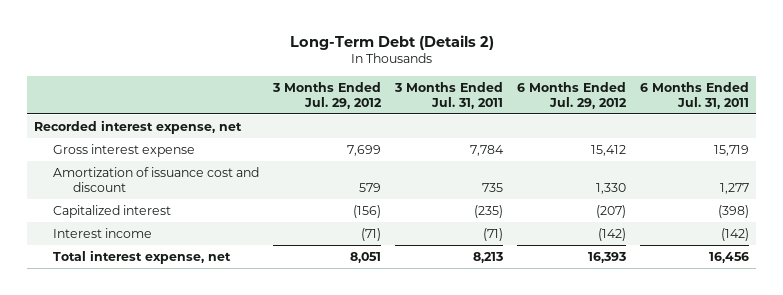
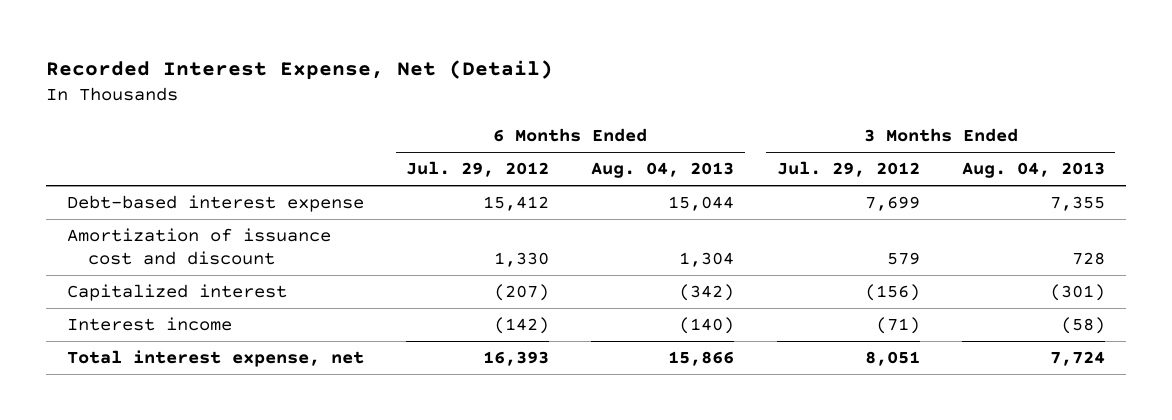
[289,34,494,50] Long-Term Debt (Details 2) -> [45,59,553,80] Recorded Interest Expense, Net (Detail)
[394,81,504,109] 3 Months Ended Jul. 31, 2011 -> none
[640,81,750,109] 6 Months Ended Jul. 31, 2011 -> none
none -> [591,162,735,179] Aug. 04, 2013
none -> [961,162,1105,179] Aug. 04, 2013
[34,119,243,134] Recorded interest expense, net -> none
[53,143,196,157] Gross interest expense -> [66,195,364,213] Debt-based interest expense

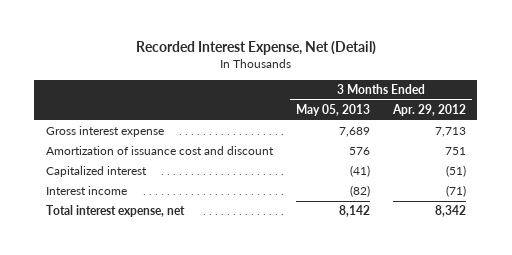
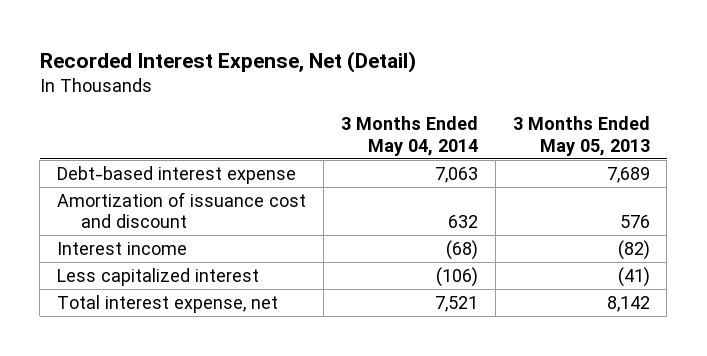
[391,103,466,116] Apr. 29, 2012 -> none
none -> [340,116,478,156] 3 Months Ended May 04, 2014
[45,126,164,138] Gross interest expense -> [57,165,297,184] Debt-based interest expense
[45,166,147,178] Capitalized interest -> none
none -> [57,267,260,286] Less capitalized interest

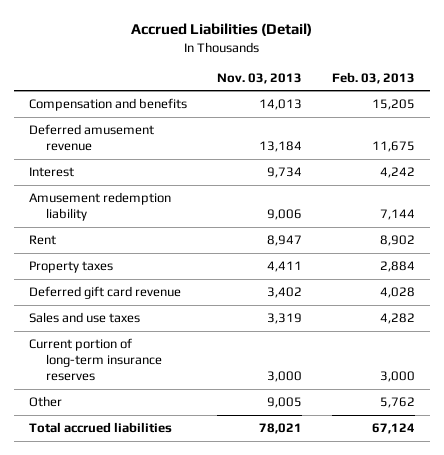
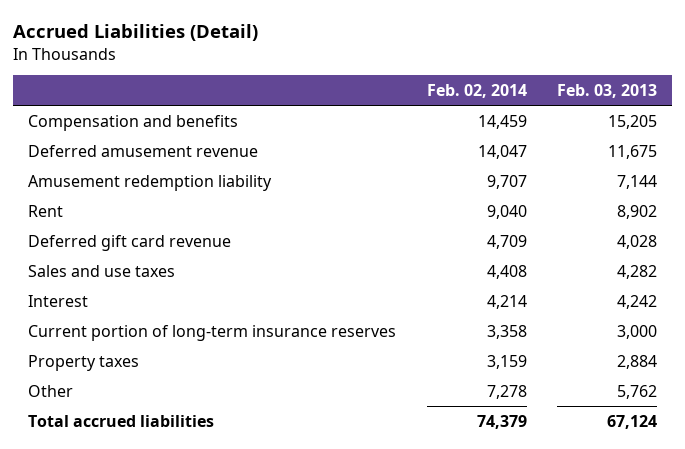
[216,72,302,84] Nov. 03, 2013 -> none
none -> [426,84,527,99] Feb. 02, 2014
[28,166,74,177] Interest -> [28,294,89,307] Interest
[28,260,113,273] Property taxes -> [28,354,140,371] Property taxes

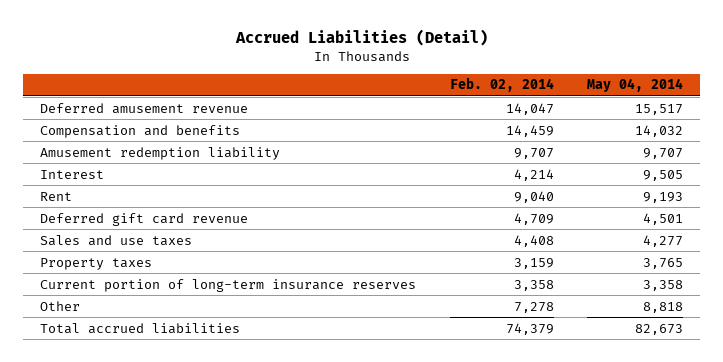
[556,84,657,99] Feb. 03, 2013 -> none
none -> [587,78,684,93] May 04, 2014
[28,114,239,131] Compensation and benefits -> [39,124,240,138] Compensation and benefits
[28,294,89,307] Interest -> [39,169,104,179] Interest
[28,324,397,341] Current portion of long-term insurance reserves -> [39,278,416,292] Current portion of long-term insurance reserves

